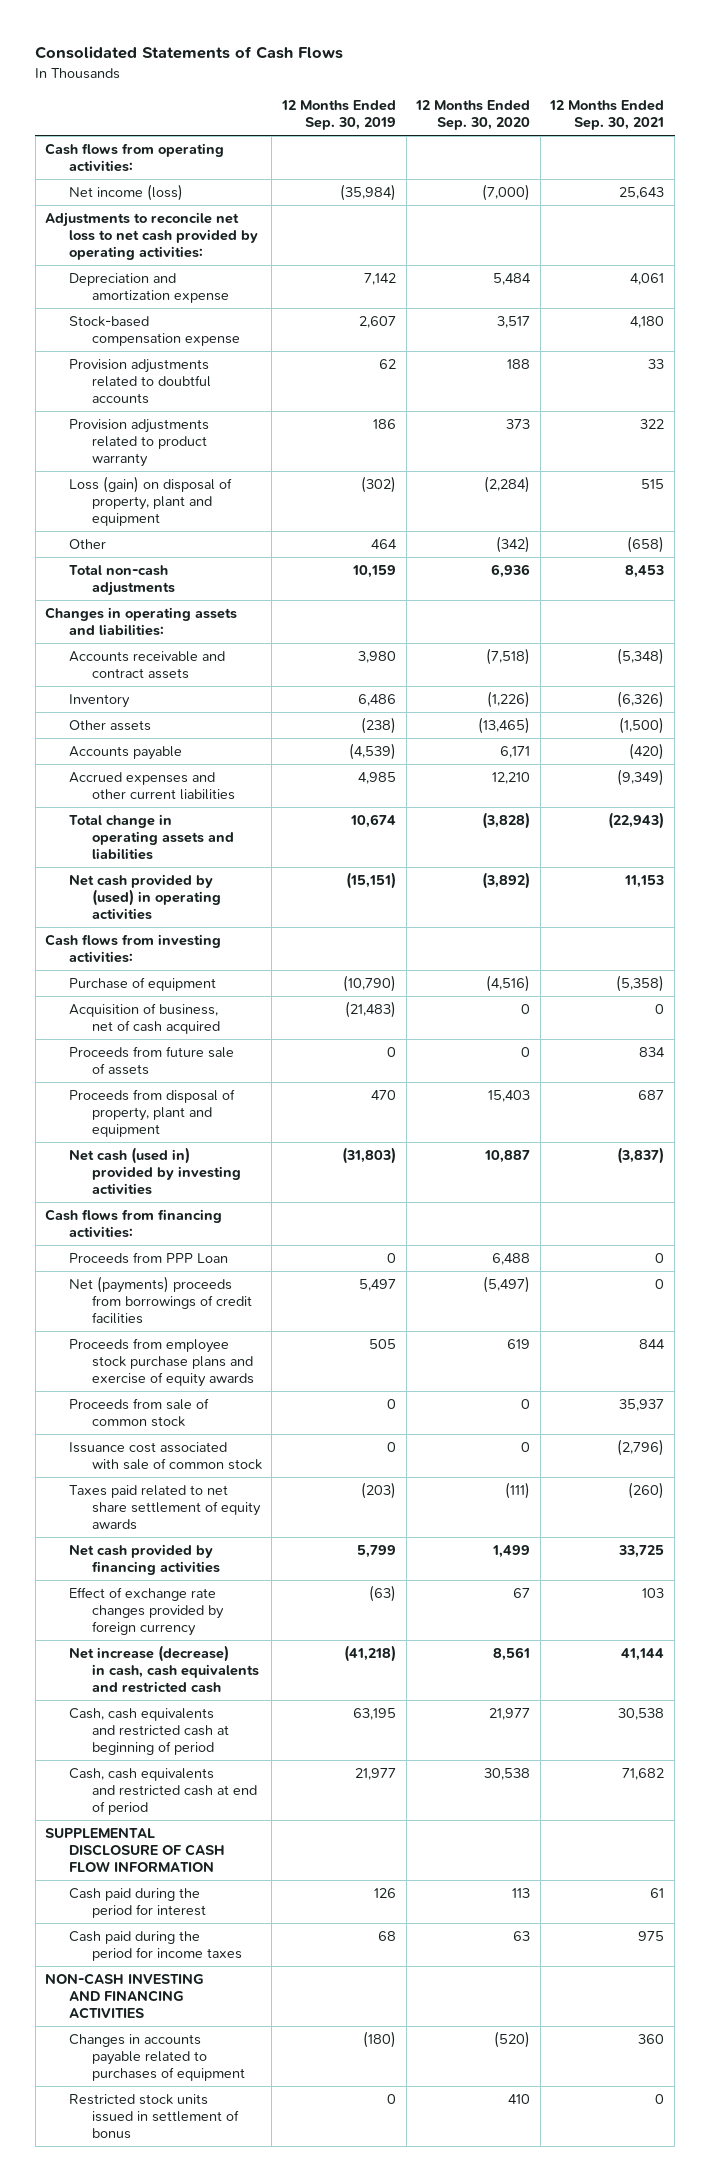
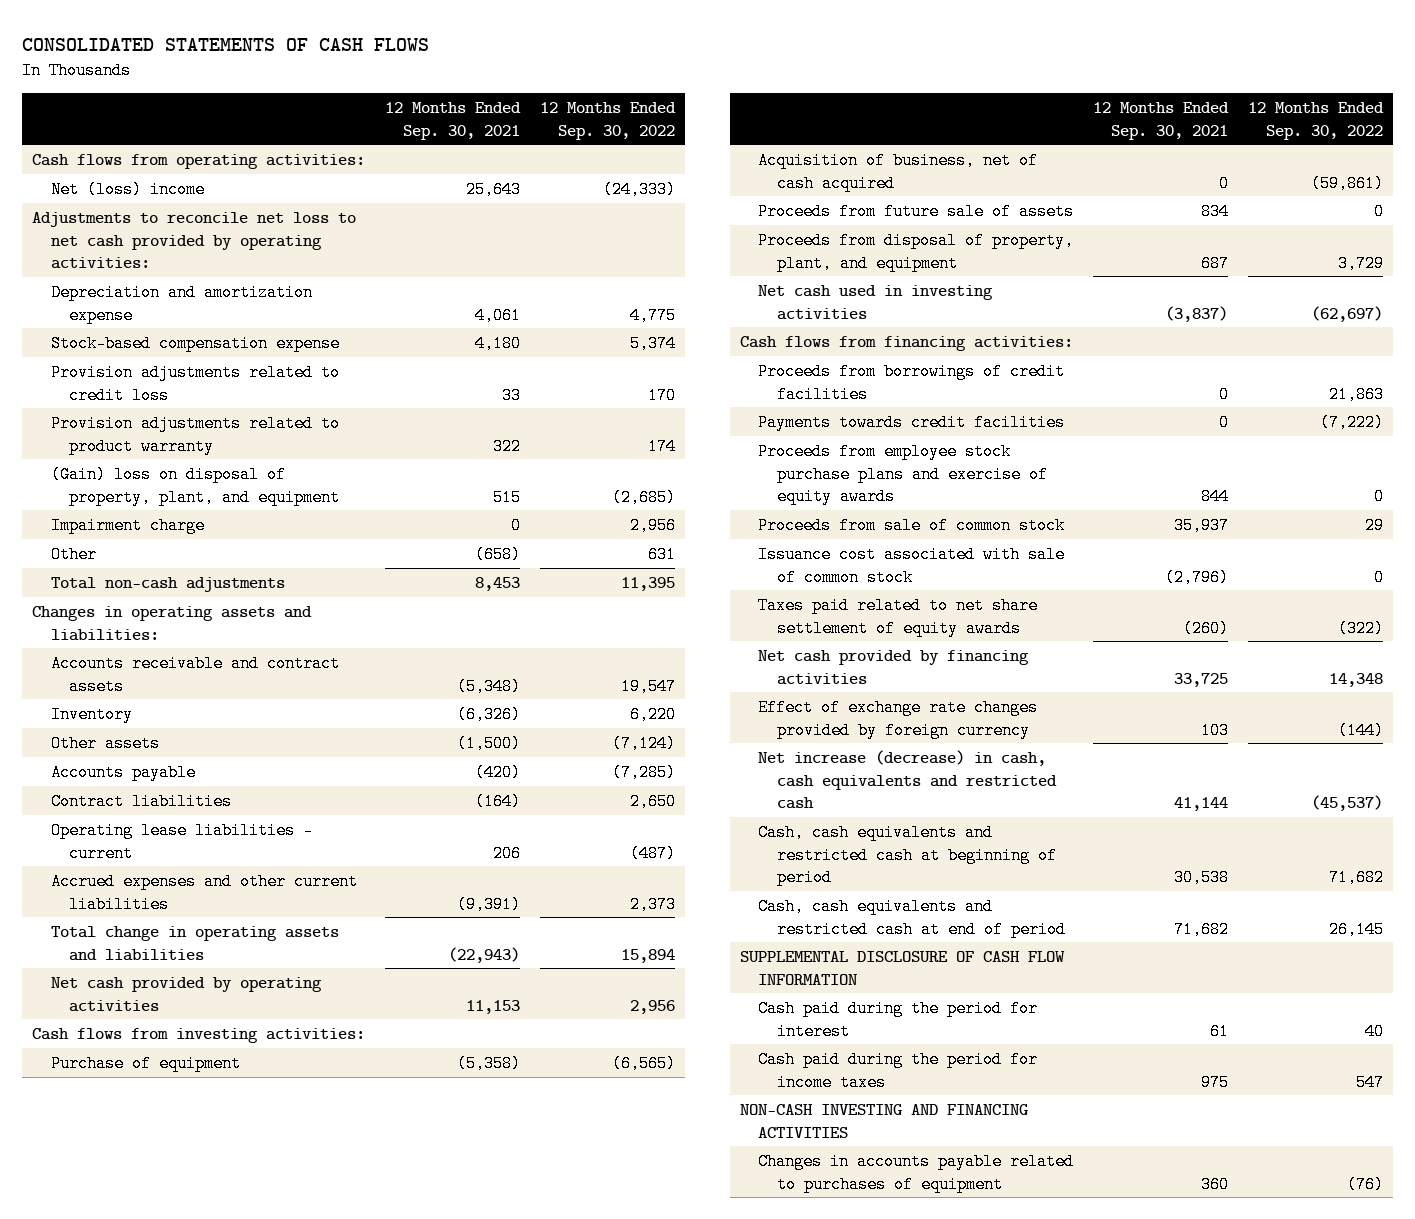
[35,45,344,59] Consolidated Statements of Cash Flows -> [22,37,430,51] CONSOLIDATED STATEMENTS OF CASH FLOWS
[280,100,396,131] 12 Months Ended Sep. 30, 2019 -> none
[415,100,531,131] 12 Months Ended Sep. 30, 2020 -> none
none -> [540,101,677,140] 12 Months Ended Sep. 30, 2022
[68,183,183,201] Net income (loss) -> [50,180,205,198] Net (loss) income
[68,358,211,405] Provision adjustments related to doubtful accounts -> [50,363,340,404] Provision adjustments related to credit loss
[68,475,232,527] Loss (gain) on disposal of property, plant and equipment -> [50,465,340,506] (Gain) loss on disposal of property, plant, and equipment
none -> [50,516,205,534] Impairment charge
none -> [50,792,232,810] Contract liabilities
none -> [50,821,313,862] Operating lease liabilities - current
[617,768,665,786] (9,349) -> [457,895,522,913] (9,391)
[68,873,221,921] Net cash provided by (used) in operating activities -> [50,976,322,1012] Net cash provided by operating activities
[68,1088,235,1138] Proceeds from disposal of property, plant and equipment -> [758,231,1075,272] Proceeds from disposal of property, plant, and equipment
[68,1146,241,1196] Net cash (used in) provided by investing activities -> [758,284,994,320] Net cash used in investing activities
[68,1251,228,1264] Proceeds from PPP Loan -> none
[68,1275,252,1325] Net (payments) proceeds from borrowings of credit facilities -> [758,362,1066,403] Proceeds from borrowings of credit facilities
none -> [758,413,1066,431] Payments towards credit facilities
[68,2093,239,2140] Restricted stock units issued in settlement of bonus -> none

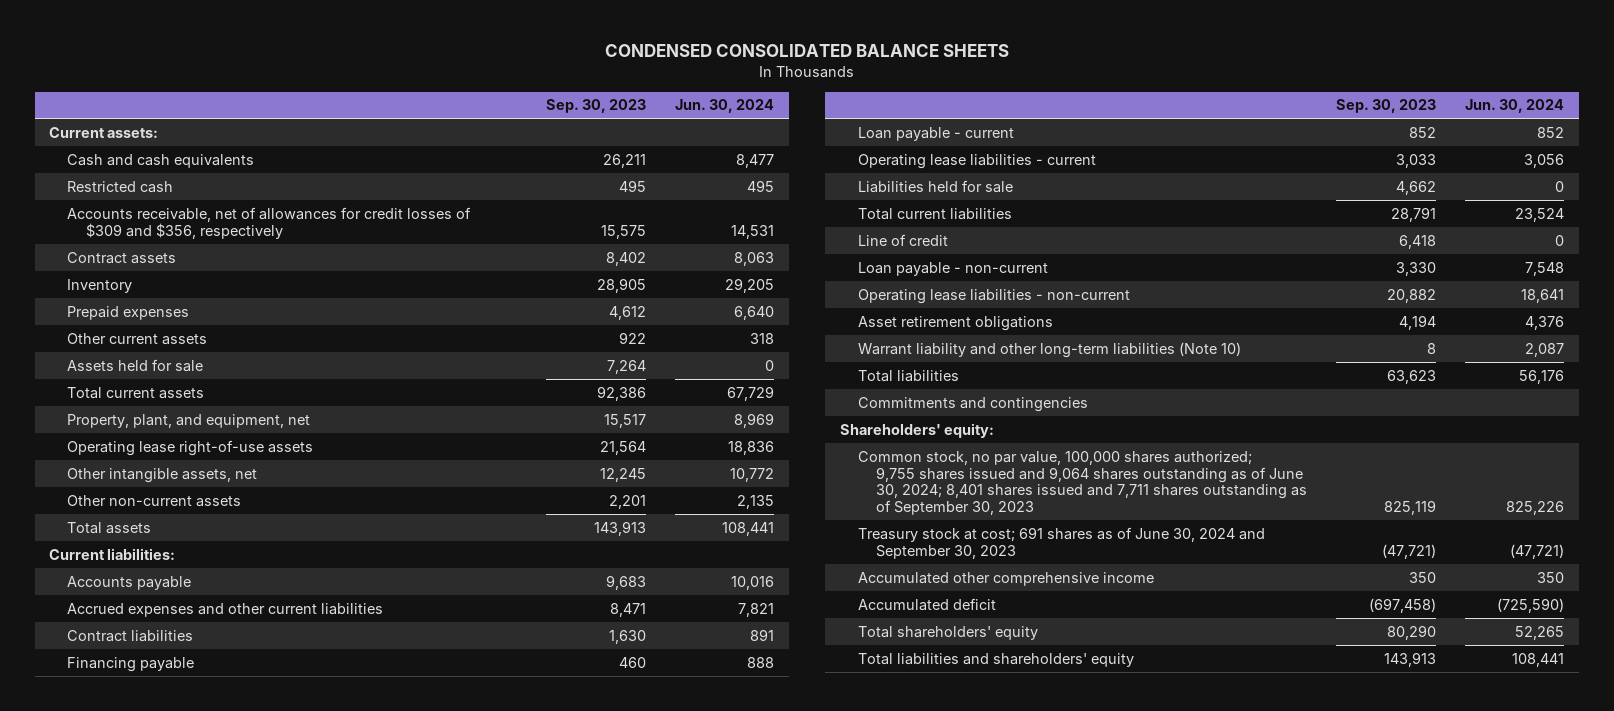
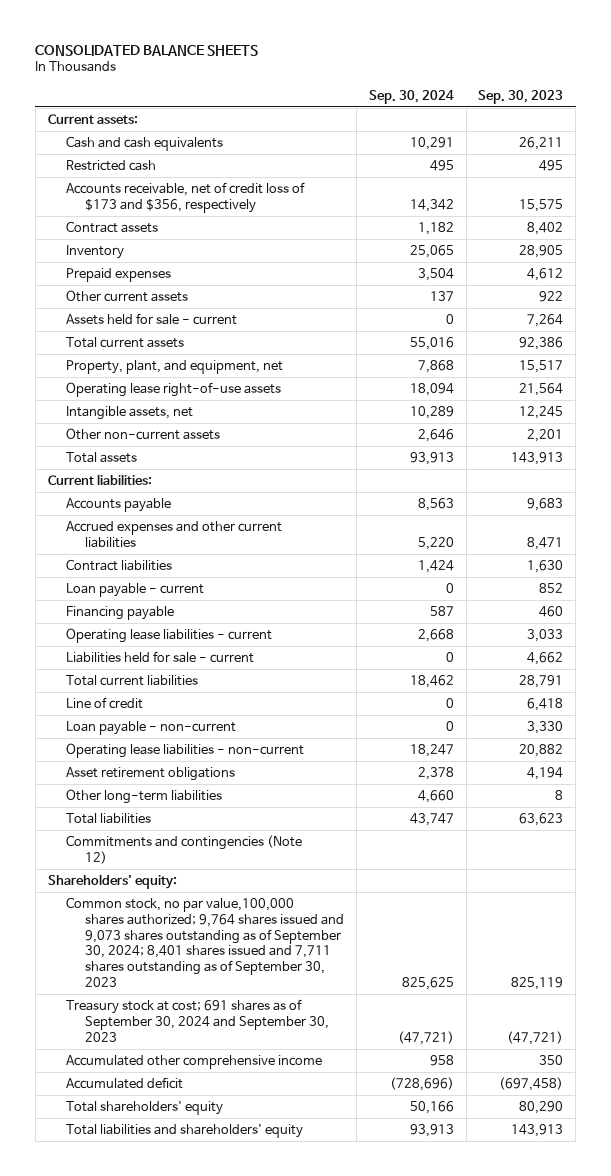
[604,44,1009,58] CONDENSED CONSOLIDATED BALANCE SHEETS -> [35,44,259,56] CONSOLIDATED BALANCE SHEETS
[674,99,774,114] Jun. 30, 2024 -> none
none -> [368,89,454,104] Sep. 30, 2024
[67,206,472,239] Accounts receivable, net of allowances for credit losses of $309 and $356, respectively -> [66,181,306,213] Accounts receivable, net of credit loss of $173 and $356, respectively
[67,358,204,372] Assets held for sale -> [66,312,238,325] Assets held for sale - current
[67,467,258,483] Other intangible assets, net -> [66,405,194,420] Intangible assets, net
[67,656,195,672] Financing payable -> [66,605,175,620] Financing payable
[857,179,1013,193] Liabilities held for sale -> [66,650,255,663] Liabilities held for sale - current
[857,341,1241,358] Warrant liability and other long-term liabilities (Note 10) -> none
none -> [66,788,223,804] Other long-term liabilities
[857,396,1088,412] Commitments and contingencies -> [66,834,303,864] Commitments and contingencies (Note 12)
[857,450,1308,516] Common stock, no par value, 100,000 shares authorized; 9,755 shares issued and 9,064 shares outstanding as of June 30, 2024; 8,401 shares issued and 7,711 shares outstanding as of September 30, 2023 -> [66,896,344,988] Common stock, no par value,100,000 shares authorized; 9,764 shares issued and 9,073 shares outstanding as of September 30, 2024; 8,401 shares issued and 7,711 shares outstanding as of September 30, 2023
[857,526,1265,559] Treasury stock at cost; 691 shares as of June 30, 2024 and September 30, 2023 -> [66,998,329,1042] Treasury stock at cost; 691 shares as of September 30, 2024 and September 30, 2023

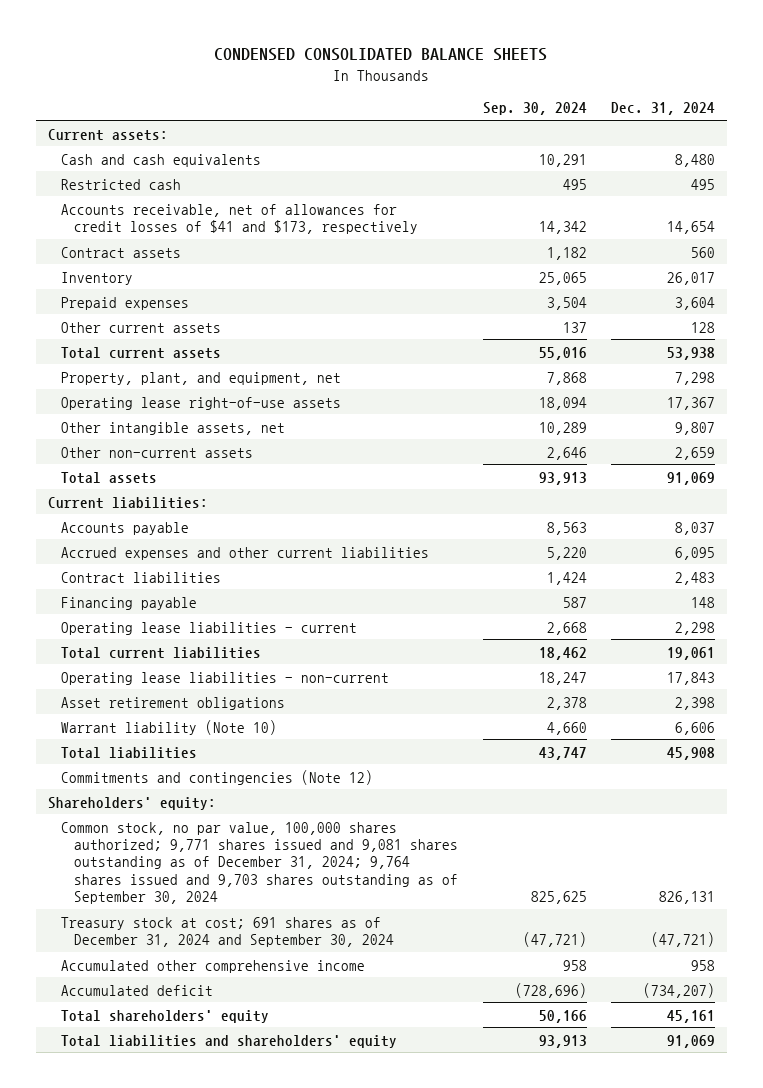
[35,44,259,56] CONSOLIDATED BALANCE SHEETS -> [214,48,548,62] CONDENSED CONSOLIDATED BALANCE SHEETS
[478,89,564,104] Sep. 30, 2023 -> none
none -> [610,102,715,116] Dec. 31, 2024
[66,181,306,213] Accounts receivable, net of credit loss of $173 and $356, respectively -> [61,203,419,234] Accounts receivable, net of allowances for credit losses of $41 and $173, respectively
[66,312,238,325] Assets held for sale - current -> none
[66,405,194,420] Intangible assets, net -> [61,421,286,435] Other intangible assets, net
[66,582,205,597] Loan payable - current -> none
[66,650,255,663] Liabilities held for sale - current -> none
[66,696,144,709] Line of credit -> none
[66,720,237,735] Loan payable - non-current -> none
[66,788,223,804] Other long-term liabilities -> [61,719,278,735] Warrant liability (Note 10)
[66,896,344,988] Common stock, no par value,100,000 shares authorized; 9,764 shares issued and 9,073 shares outstanding as of September 30, 2024; 8,401 shares issued and 7,711 shares outstanding as of September 30, 2023 -> [61,821,459,905] Common stock, no par value, 100,000 shares authorized; 9,771 shares issued and 9,081 shares outstanding as of December 31, 2024; 9,764 shares issued and 9,703 shares outstanding as of September 30, 2024
[66,998,329,1042] Treasury stock at cost; 691 shares as of September 30, 2024 and September 30, 2023 -> [61,916,395,947] Treasury stock at cost; 691 shares as of December 31, 2024 and September 30, 2024

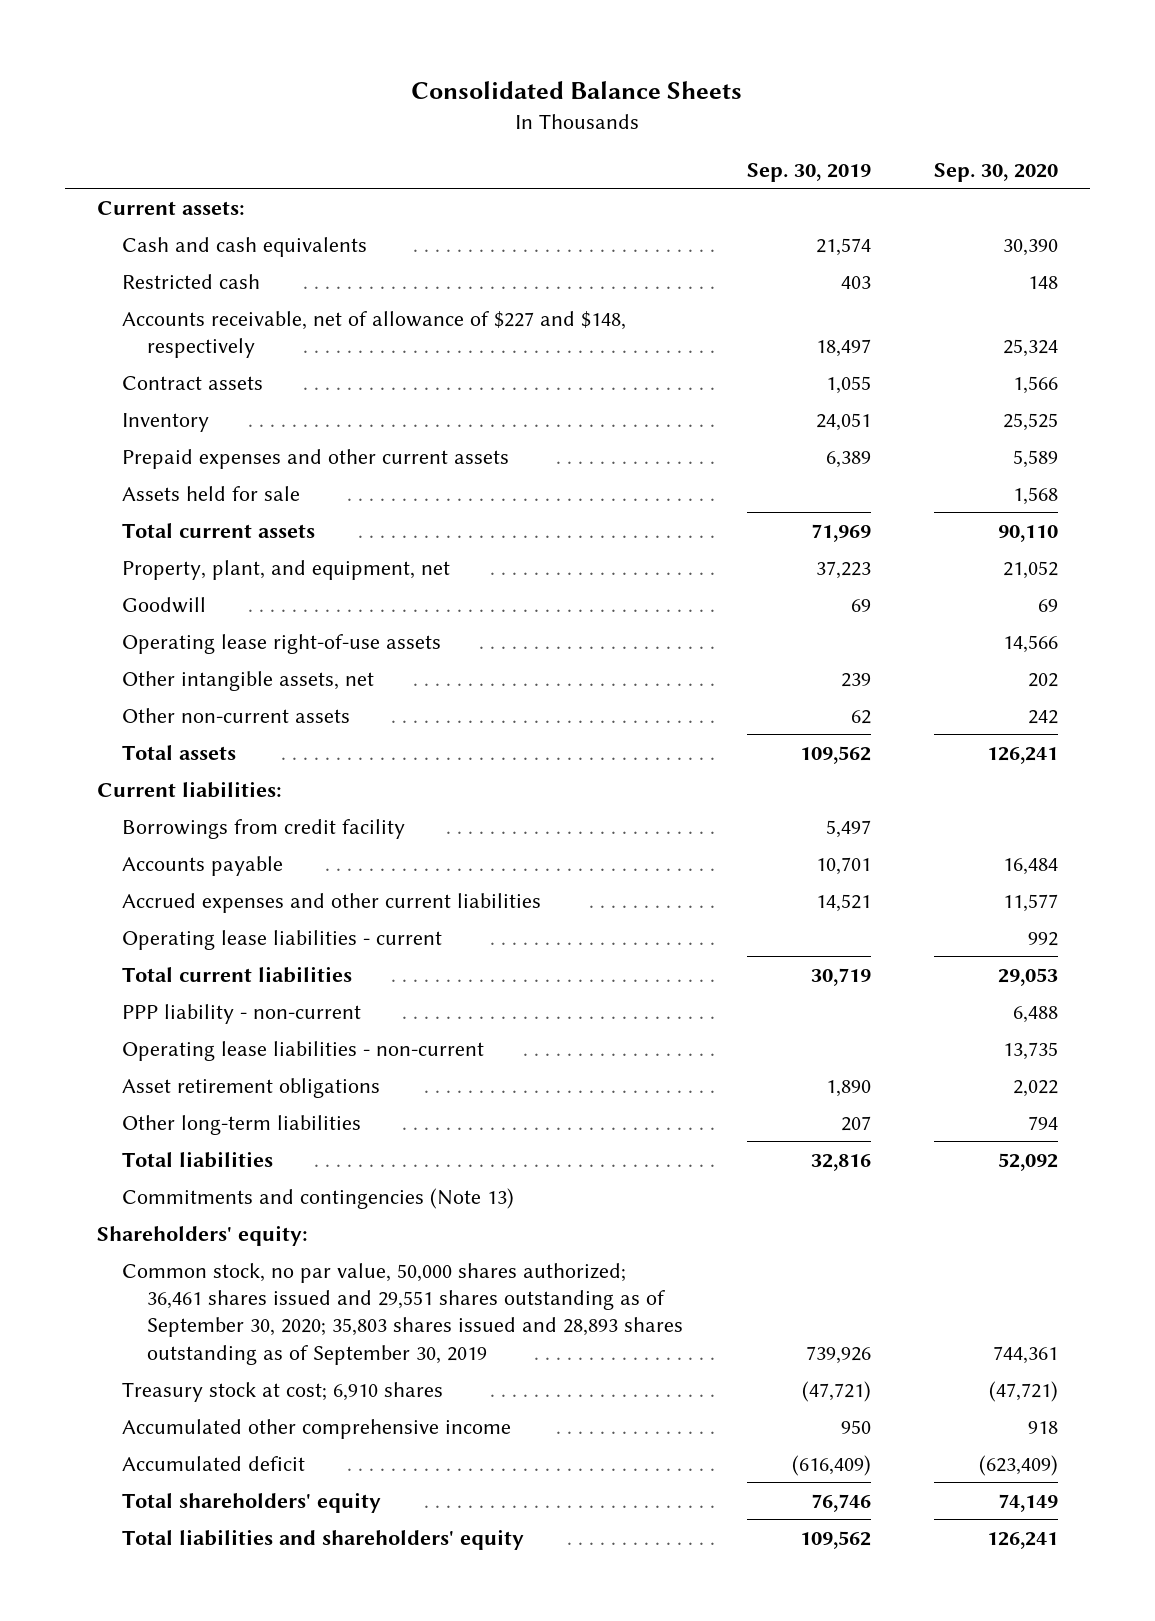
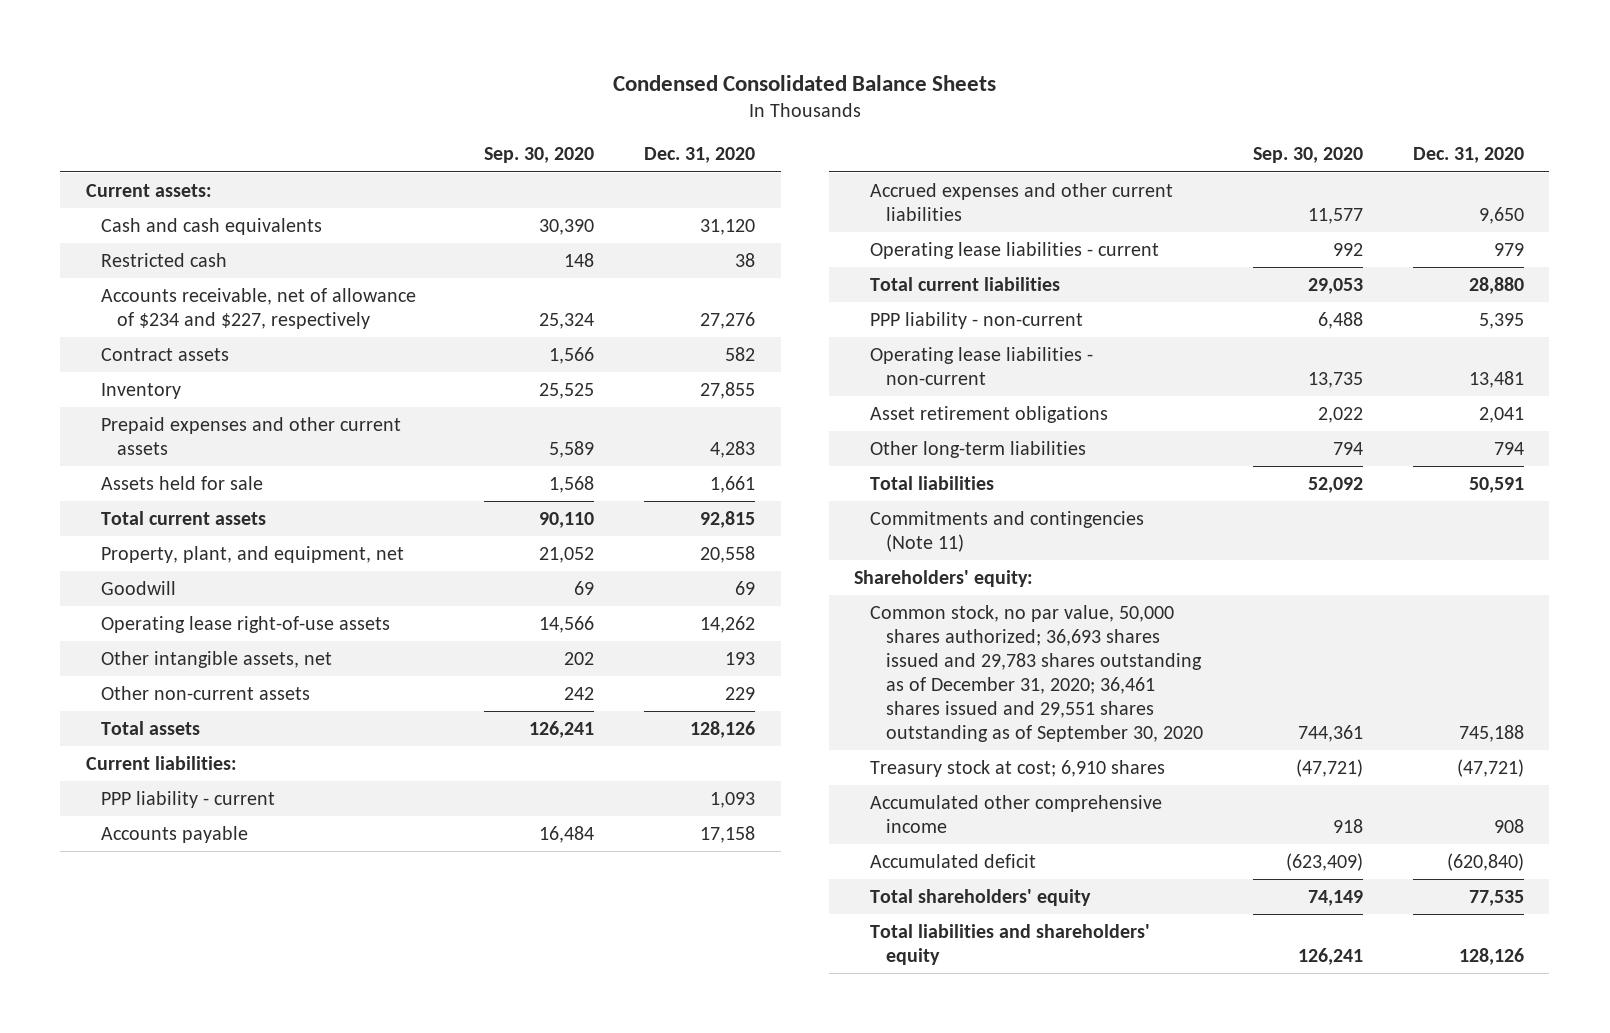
[411,81,743,100] Consolidated Balance Sheets -> [612,74,996,91] Condensed Consolidated Balance Sheets
[746,163,871,183] Sep. 30, 2019 -> none
none -> [644,147,756,164] Dec. 31, 2020
[121,310,626,358] Accounts receivable, net of allowance of $227 and $148, respectively -> [101,288,417,329] Accounts receivable, net of allowance of $234 and $227, respectively
[121,818,405,839] Borrowings from credit facility -> none
none -> [101,791,276,809] PPP liability - current
[121,1187,514,1209] Commitments and contingencies (Note 13) -> [869,511,1144,552] Commitments and contingencies (Note 11)
[121,1262,684,1365] Common stock, no par value, 50,000 shares authorized; 36,461 shares issued and 29,551 shares outstanding as of September 30, 2020; 35,803 shares issued and 28,893 shares outstanding as of September 30, 2019 -> [869,605,1203,742] Common stock, no par value, 50,000 shares authorized; 36,693 shares issued and 29,783 shares outstanding as of December 31, 2020; 36,461 shares issued and 29,551 shares outstanding as of September 30, 2020

